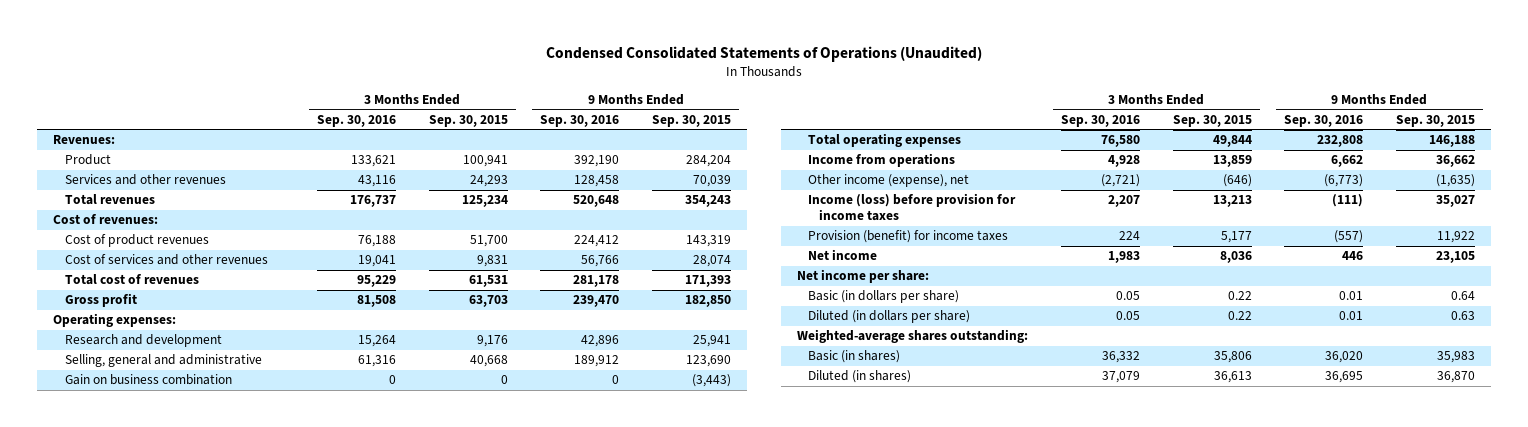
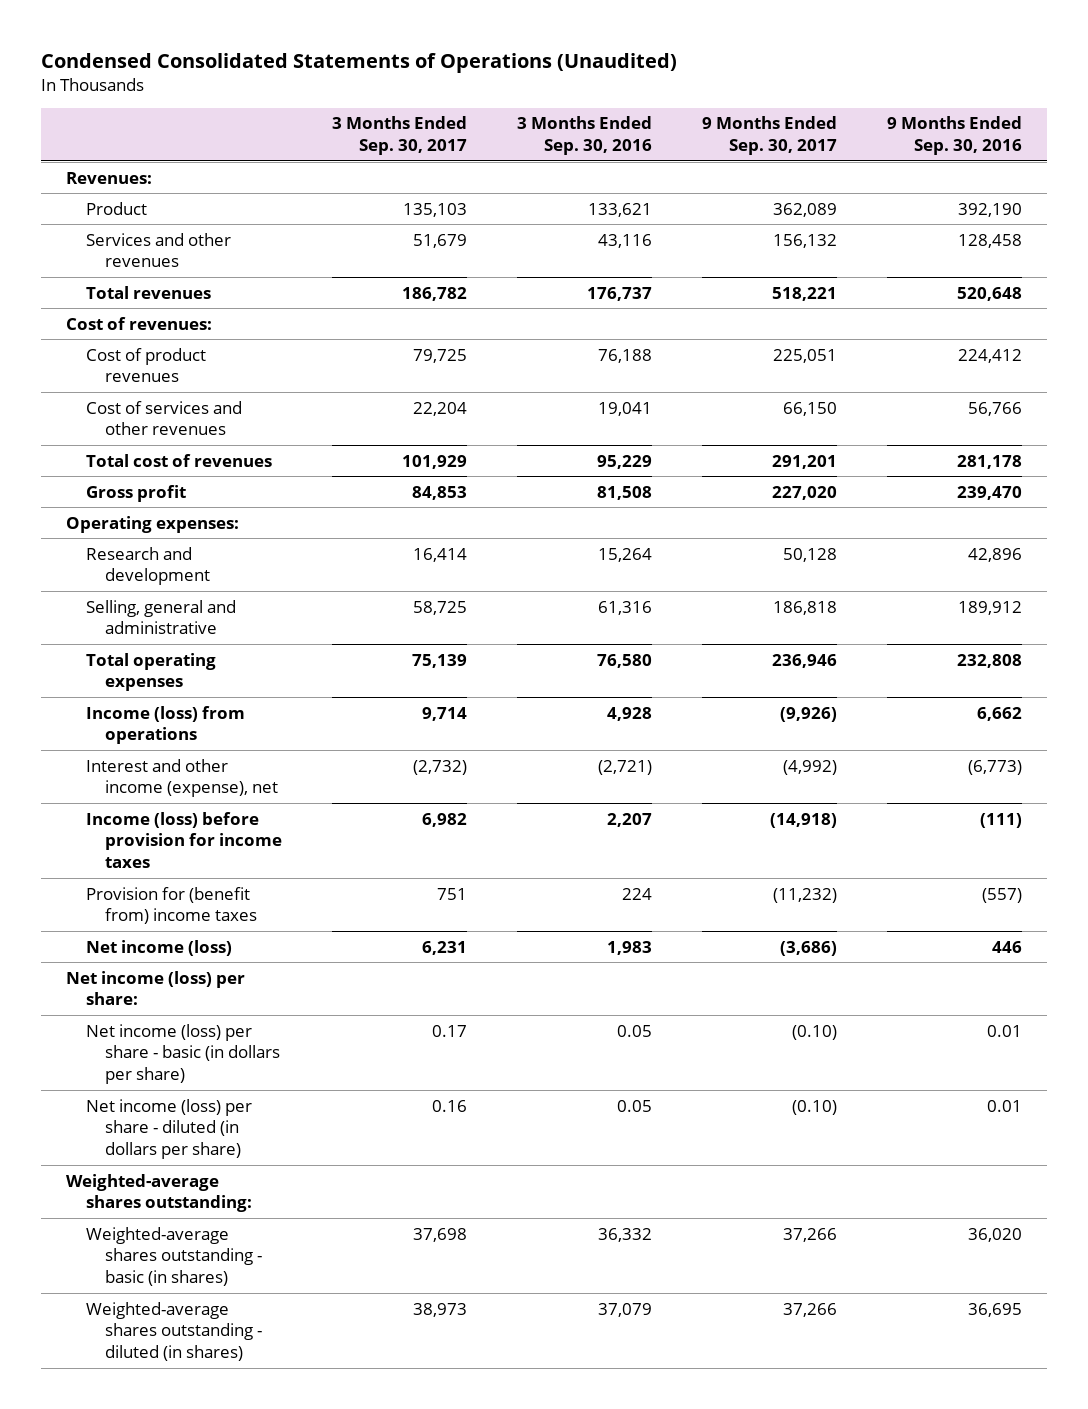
[428,114,508,127] Sep. 30, 2015 -> none
[652,114,732,127] Sep. 30, 2015 -> none
none -> [332,116,468,156] 3 Months Ended Sep. 30, 2017
none -> [702,116,838,156] 9 Months Ended Sep. 30, 2017
[64,374,232,386] Gain on business combination -> none
[808,153,956,168] Income from operations -> [85,705,245,745] Income (loss) from operations
[808,174,970,188] Other income (expense), net -> [85,758,279,798] Interest and other income (expense), net
[808,230,1009,244] Provision (benefit) for income taxes -> [85,886,258,925] Provision for (benefit from) income taxes
[808,249,878,261] Net income -> [85,939,232,956] Net income (loss)
[797,269,930,284] Net income per share: -> [66,970,246,1006] Net income (loss) per share:
[808,290,960,304] Basic (in dollars per share) -> [85,1023,281,1085] Net income (loss) per share - basic (in dollars per share)
[808,310,971,324] Diluted (in dollars per share) -> [85,1098,252,1160] Net income (loss) per share - diluted (in dollars per share)
[808,350,901,364] Basic (in shares) -> [85,1226,263,1287] Weighted-average shares outstanding - basic (in shares)
[808,370,912,384] Diluted (in shares) -> [85,1301,263,1362] Weighted-average shares outstanding - diluted (in shares)

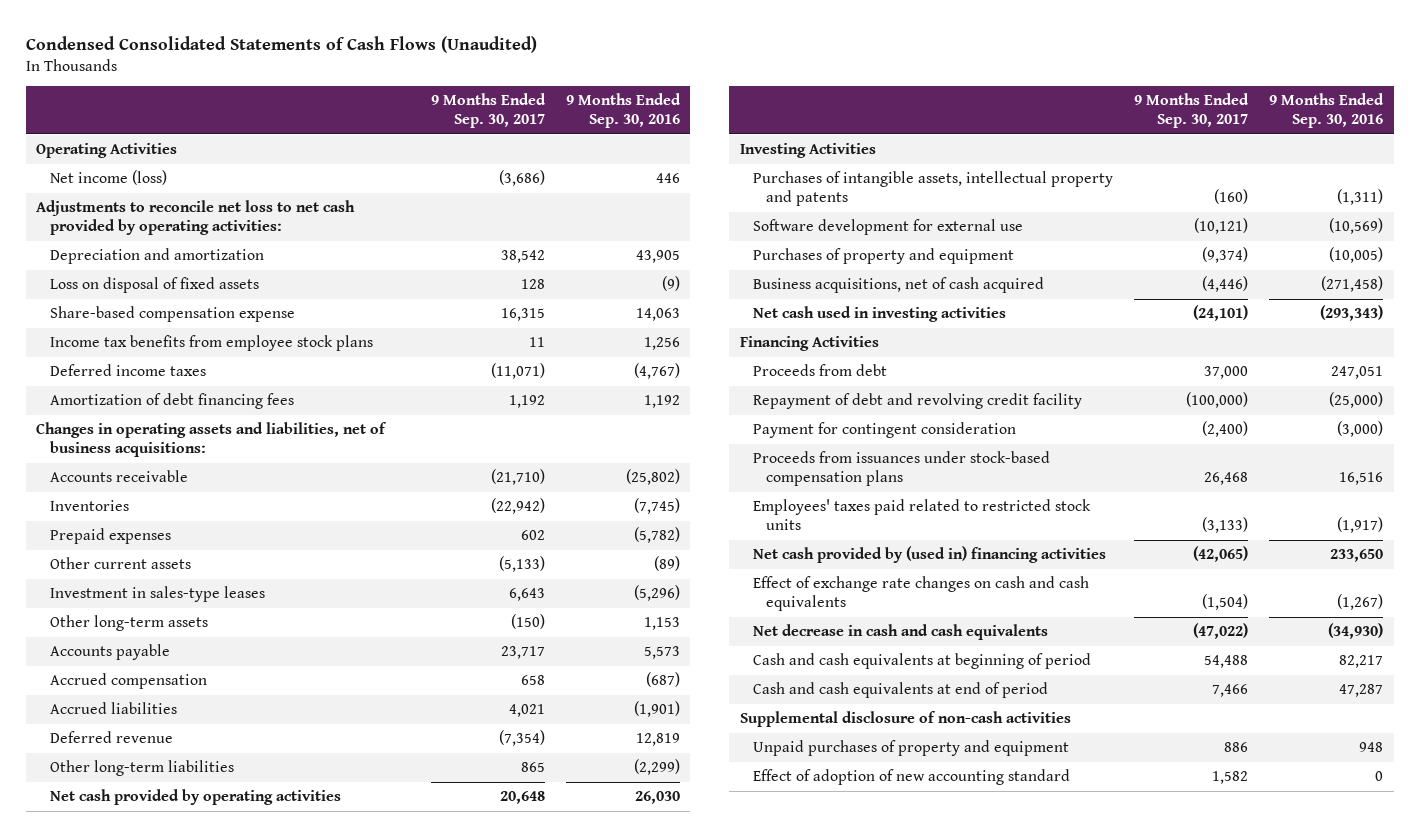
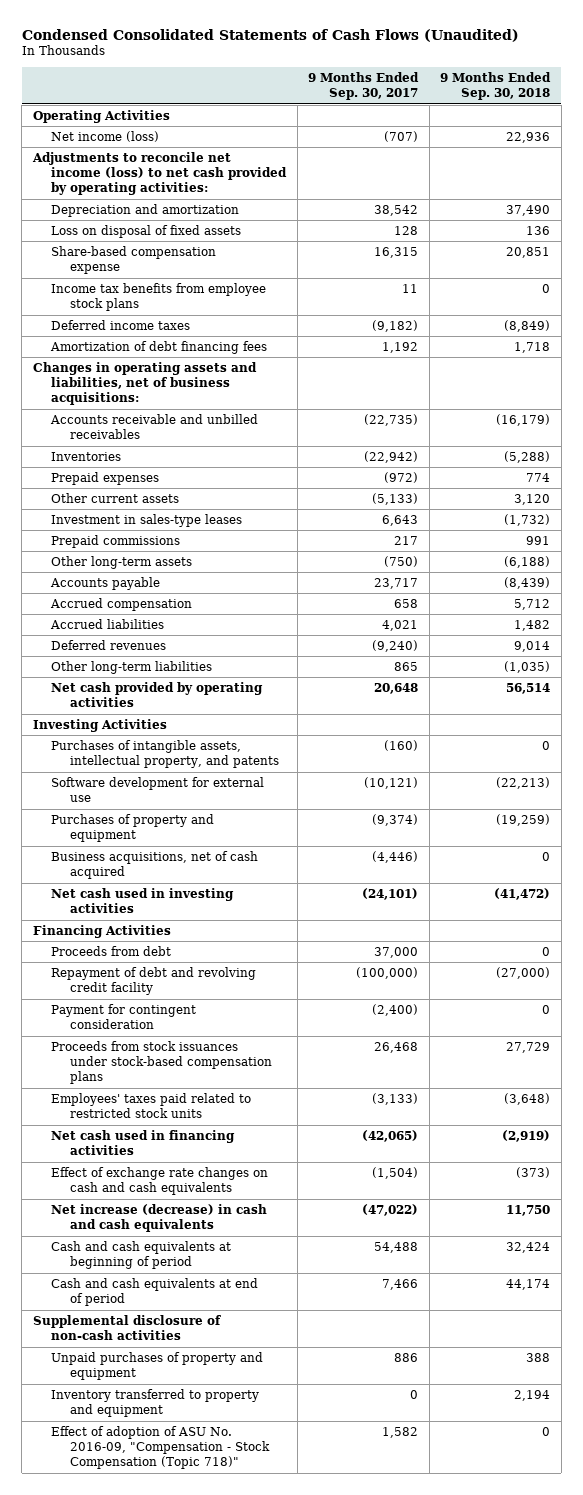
[565,93,681,129] 9 Months Ended Sep. 30, 2016 -> none
none -> [440,72,552,101] 9 Months Ended Sep. 30, 2018
[498,170,545,187] (3,686) -> [384,130,419,142] (707)
[36,200,356,236] Adjustments to reconcile net loss to net cash provided by operating activities: -> [31,151,288,196] Adjustments to reconcile net income (loss) to net cash provided by operating activities:
[490,363,545,380] (11,071) -> [372,319,419,332] (9,182)
[49,470,188,483] Accounts receivable -> [50,413,259,440] Accounts receivable and unbilled receivables
[490,469,545,486] (21,710) -> [364,413,419,426] (22,735)
[520,530,545,541] 602 -> [384,471,419,483] (972)
none -> [51,534,181,548] Prepaid commissions
[510,614,545,630] (150) -> [384,555,419,567] (750)
[49,731,173,744] Deferred revenue -> none
none -> [51,639,167,650] Deferred revenues
[752,171,1113,207] Purchases of intangible assets, intellectual property and patents -> [51,739,279,769] Purchases of intangible assets, intellectual property, and patents
[752,451,1050,487] Proceeds from issuances under stock-based compensation plans -> [51,1040,272,1085] Proceeds from stock issuances under stock-based compensation plans
[752,546,1106,564] Net cash provided by (used in) financing activities -> [51,1129,236,1156] Net cash used in financing activities
[752,624,1048,641] Net decrease in cash and cash equivalents -> [51,1203,268,1233] Net increase (decrease) in cash and cash equivalents
none -> [51,1388,260,1418] Inventory transferred to property and equipment
[752,769,1070,786] Effect of adoption of new accounting standard -> [51,1425,270,1470] Effect of adoption of ASU No. 2016-09, "Compensation - Stock Compensation (Topic 718)"

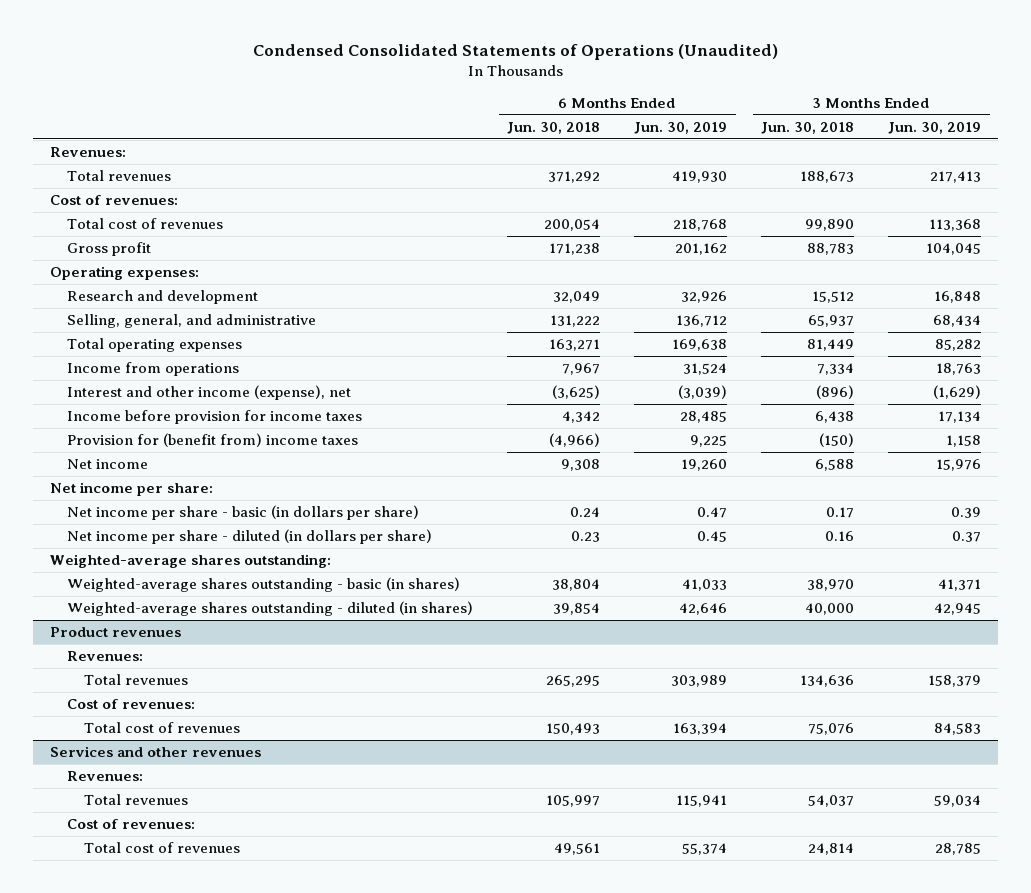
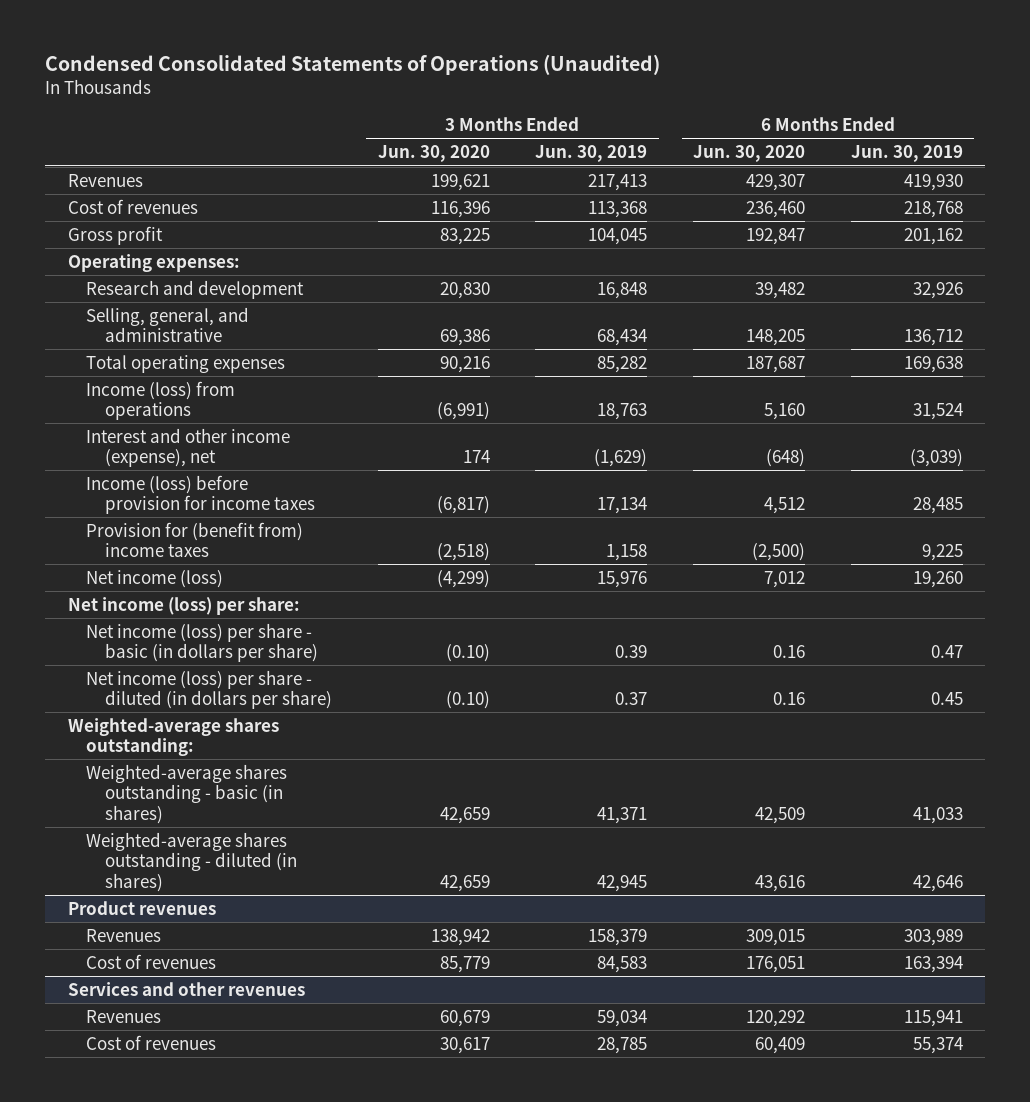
[507,121,601,134] Jun. 30, 2018 -> none
[761,121,855,134] Jun. 30, 2018 -> none
none -> [377,145,490,163] Jun. 30, 2020
none -> [692,145,805,163] Jun. 30, 2020
[49,147,126,158] Revenues: -> none
[49,195,178,206] Cost of revenues: -> none
[67,170,172,182] Total revenues -> [67,173,143,187] Revenues
[67,218,224,230] Total cost of revenues -> [67,198,198,214] Cost of revenues
[67,362,240,377] Income from operations -> [86,380,236,421] Income (loss) from operations
[67,410,363,425] Income before provision for income taxes -> [86,474,315,515] Income (loss) before provision for income taxes
[67,459,149,470] Net income -> [86,569,224,588] Net income (loss)
[49,482,213,497] Net income per share: -> [67,596,300,615] Net income (loss) per share:
[67,505,420,521] Net income per share - basic (in dollars per share) -> [86,622,318,663] Net income (loss) per share - basic (in dollars per share)
[67,529,433,545] Net income per share - diluted (in dollars per share) -> [86,669,332,710] Net income (loss) per share - diluted (in dollars per share)
[67,651,144,662] Revenues: -> none
[67,699,196,710] Cost of revenues: -> none
[84,674,189,686] Total revenues -> [86,928,162,942] Revenues
[84,722,241,734] Total cost of revenues -> [86,953,217,969] Cost of revenues
[67,771,144,782] Revenues: -> none
[67,819,196,830] Cost of revenues: -> none
[84,794,189,806] Total revenues -> [86,1009,162,1023] Revenues
[84,842,241,854] Total cost of revenues -> [86,1034,217,1050] Cost of revenues

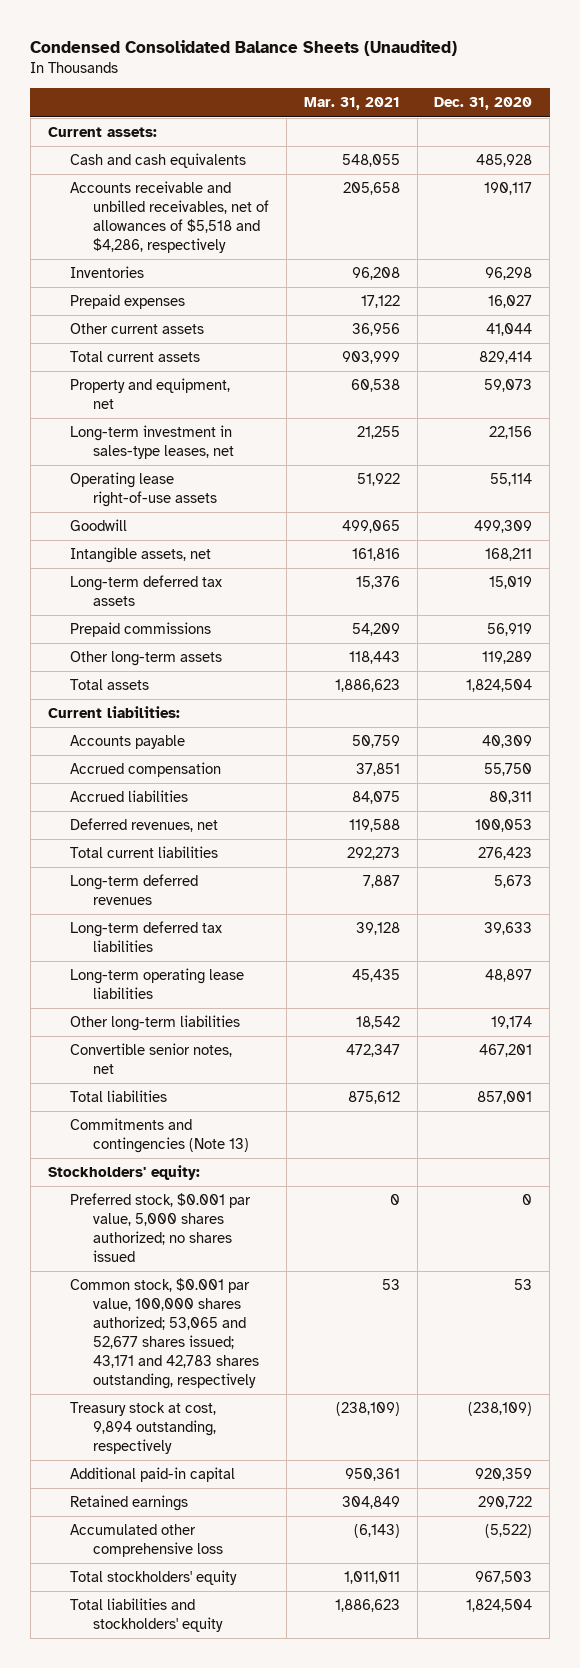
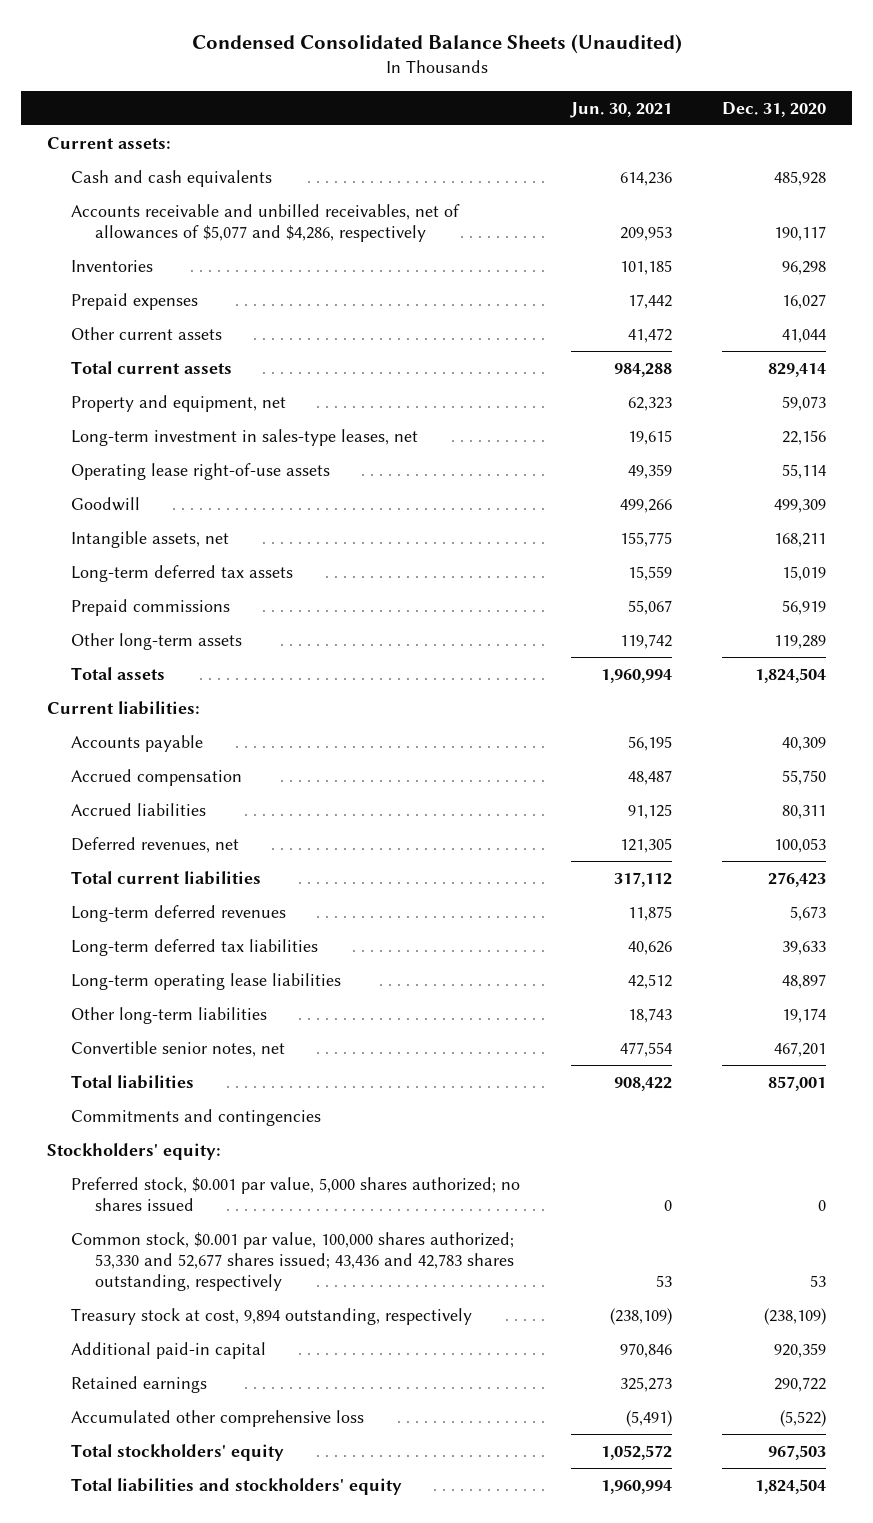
[303,97,400,111] Mar. 31, 2021 -> none
none -> [569,101,672,118] Jun. 30, 2021
[70,181,269,253] Accounts receivable and unbilled receivables, net of allowances of $5,518 and $4,286, respectively -> [70,203,460,242] Accounts receivable and unbilled receivables, net of allowances of $5,077 and $4,286, respectively
[70,1118,249,1154] Commitments and contingencies (Note 13) -> [70,1108,321,1126] Commitments and contingencies
[70,1278,259,1389] Common stock, $0.001 par value, 100,000 shares authorized; 53,065 and 52,677 shares issued; 43,171 and 42,783 shares outstanding, respectively -> [70,1231,514,1291] Common stock, $0.001 par value, 100,000 shares authorized; 53,330 and 52,677 shares issued; 43,436 and 42,783 shares outstanding, respectively

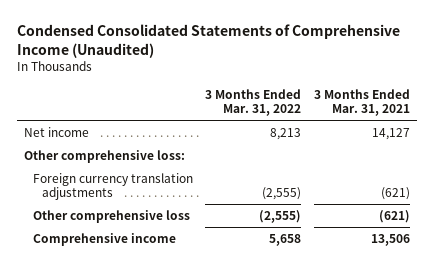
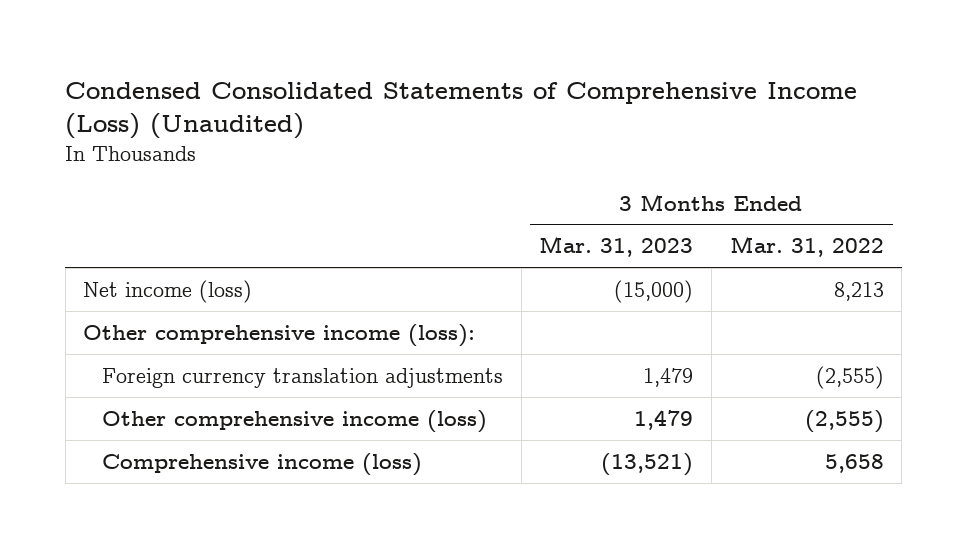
[17,24,401,58] Condensed Consolidated Statements of Comprehensive Income (Unaudited) -> [65,81,858,139] Condensed Consolidated Statements of Comprehensive Income (Loss) (Unaudited)
[314,88,411,117] 3 Months Ended Mar. 31, 2021 -> none
none -> [539,236,694,258] Mar. 31, 2023
[23,126,89,137] Net income -> [83,279,253,303] Net income (loss)
[23,149,185,163] Other comprehensive loss: -> [83,323,476,347] Other comprehensive income (loss):
[32,209,190,223] Other comprehensive loss -> [102,409,488,433] Other comprehensive income (loss)
[32,232,176,246] Comprehensive income -> [102,452,423,476] Comprehensive income (loss)

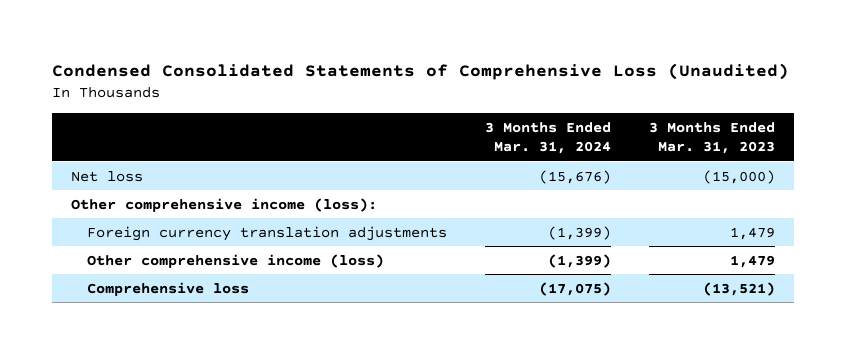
[65,81,858,139] Condensed Consolidated Statements of Comprehensive Income (Loss) (Unaudited) -> [52,63,790,81] Condensed Consolidated Statements of Comprehensive Loss (Unaudited)
[729,236,884,258] Mar. 31, 2022 -> none
none -> [484,121,611,155] 3 Months Ended Mar. 31, 2024
[83,279,253,303] Net income (loss) -> [71,170,144,182] Net loss
[102,452,423,476] Comprehensive income (loss) -> [86,281,249,296] Comprehensive loss

